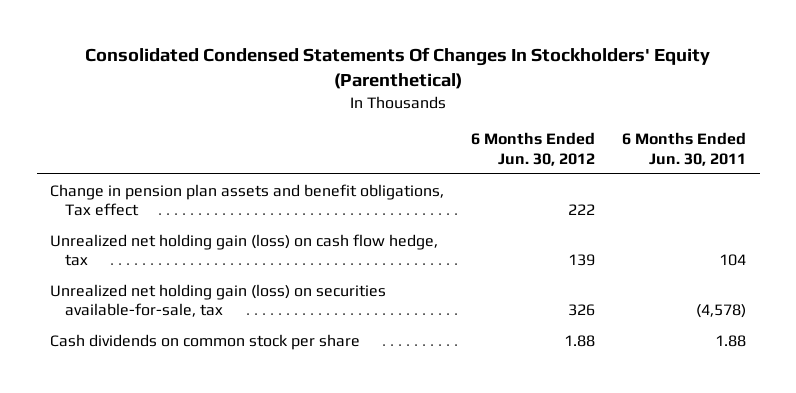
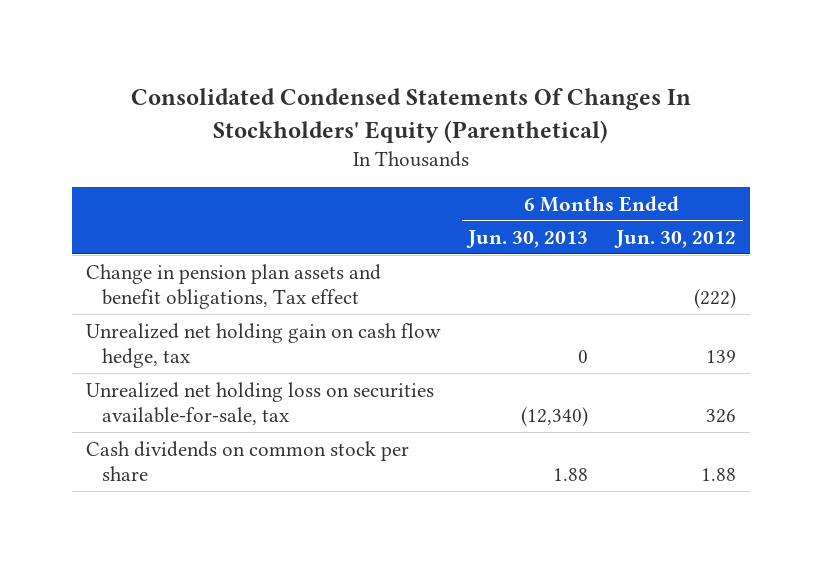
[622,132,747,166] 6 Months Ended Jun. 30, 2011 -> none
none -> [466,230,589,249] Jun. 30, 2013
[568,203,596,215] 222 -> [693,289,736,310] (222)
[50,233,439,266] Unrealized net holding gain (loss) on cash flow hedge, tax -> [86,322,442,369] Unrealized net holding gain on cash flow hedge, tax
[50,283,387,317] Unrealized net holding gain (loss) on securities available-for-sale, tax -> [86,381,435,426] Unrealized net holding loss on securities available-for-sale, tax

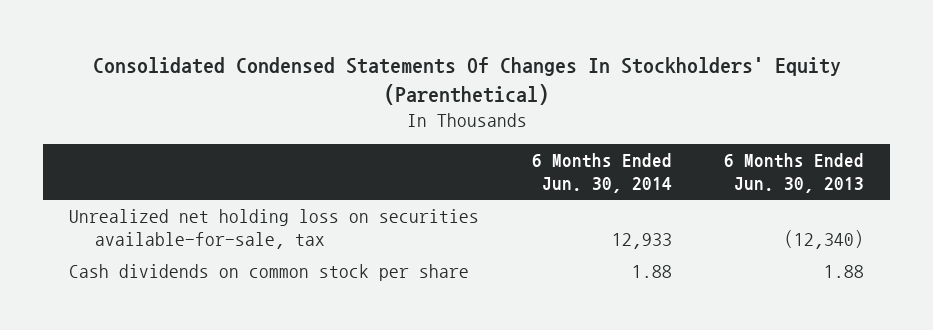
[613,230,736,249] Jun. 30, 2012 -> none
none -> [531,153,672,193] 6 Months Ended Jun. 30, 2014
[86,263,382,310] Change in pension plan assets and benefit obligations, Tax effect -> none
[86,322,442,369] Unrealized net holding gain on cash flow hedge, tax -> none

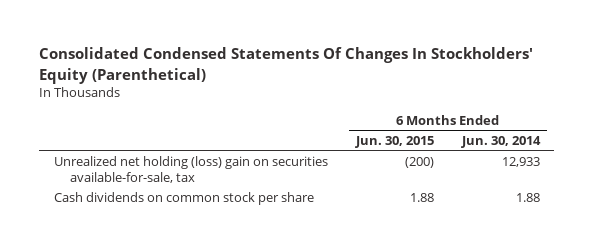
[724,153,865,193] 6 Months Ended Jun. 30, 2013 -> none
none -> [354,135,434,148] Jun. 30, 2015
[69,209,480,249] Unrealized net holding loss on securities available-for-sale, tax -> [53,155,328,183] Unrealized net holding (loss) gain on securities available-for-sale, tax

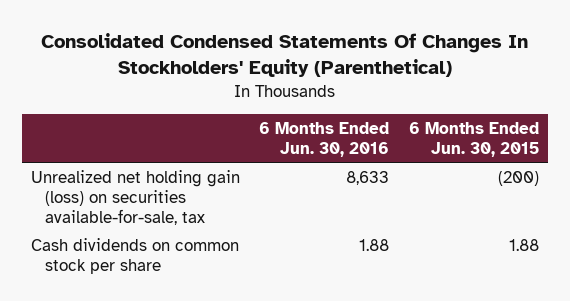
[461,135,542,148] Jun. 30, 2014 -> none
none -> [259,121,390,157] 6 Months Ended Jun. 30, 2016
[53,155,328,183] Unrealized net holding (loss) gain on securities available-for-sale, tax -> [31,170,241,225] Unrealized net holding gain (loss) on securities available-for-sale, tax

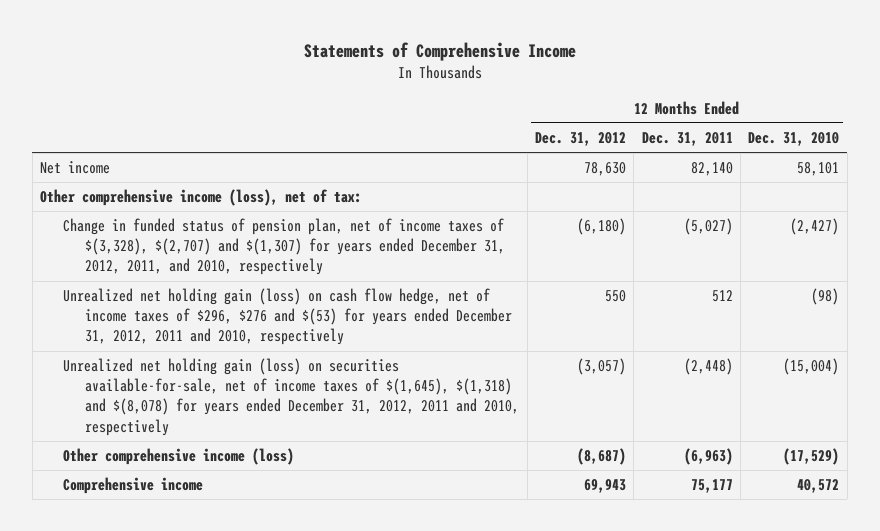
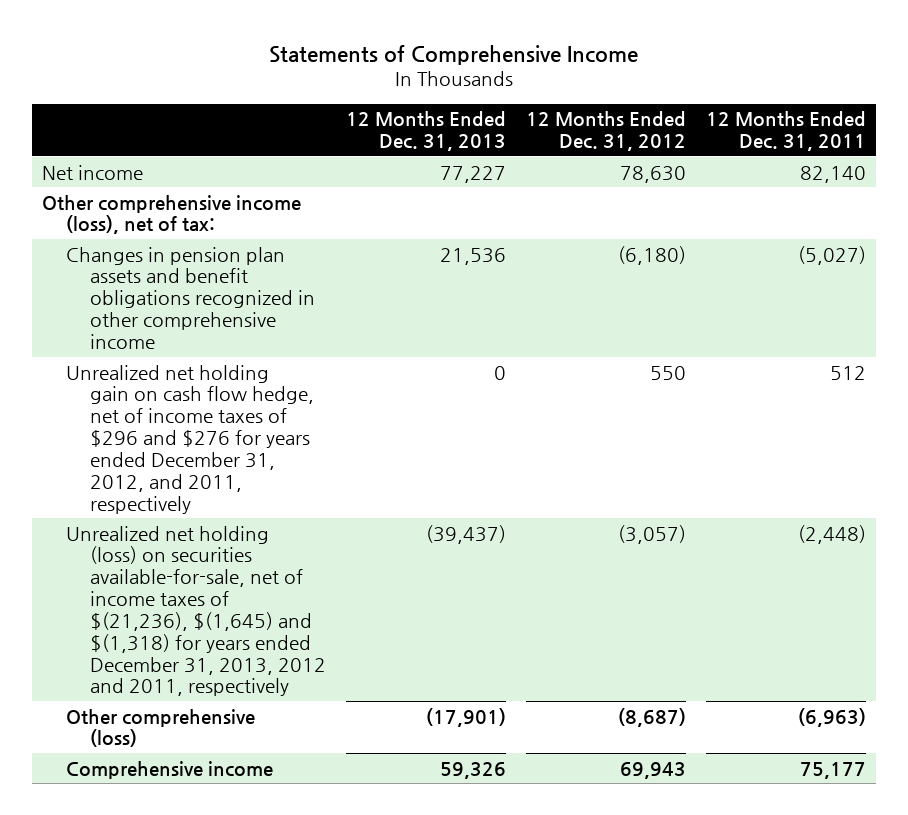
[748,132,840,147] Dec. 31, 2010 -> none
none -> [346,111,507,152] 12 Months Ended Dec. 31, 2013
[62,218,506,276] Change in funded status of pension plan, net of income taxes of $(3,328), $(2,707) and $(1,307) for years ended December 31, 2012, 2011, and 2010, respectively -> [66,246,316,349] Changes in pension plan assets and benefit obligations recognized in other comprehensive income
[62,288,513,346] Unrealized net holding gain (loss) on cash flow hedge, net of income taxes of $296, $276 and $(53) for years ended December 31, 2012, 2011 and 2010, respectively -> [66,364,315,514] Unrealized net holding gain on cash flow hedge, net of income taxes of $296 and $276 for years ended December 31, 2012, and 2011, respectively
[62,358,520,436] Unrealized net holding gain (loss) on securities available-for-sale, net of income taxes of $(1,645), $(1,318) and $(8,078) for years ended December 31, 2012, 2011 and 2010, respectively -> [66,525,327,697] Unrealized net holding (loss) on securities available-for-sale, net of income taxes of $(21,236), $(1,645) and $(1,318) for years ended December 31, 2013, 2012 and 2011, respectively
[62,448,294,466] Other comprehensive income (loss) -> [66,708,256,748] Other comprehensive (loss)

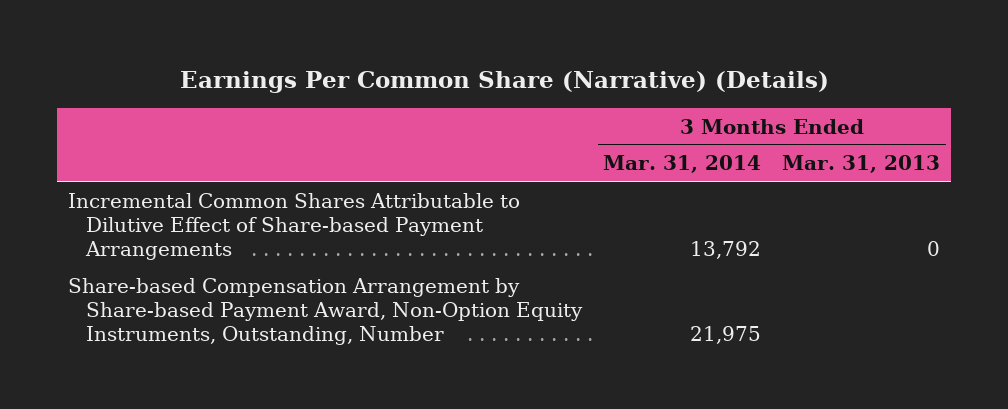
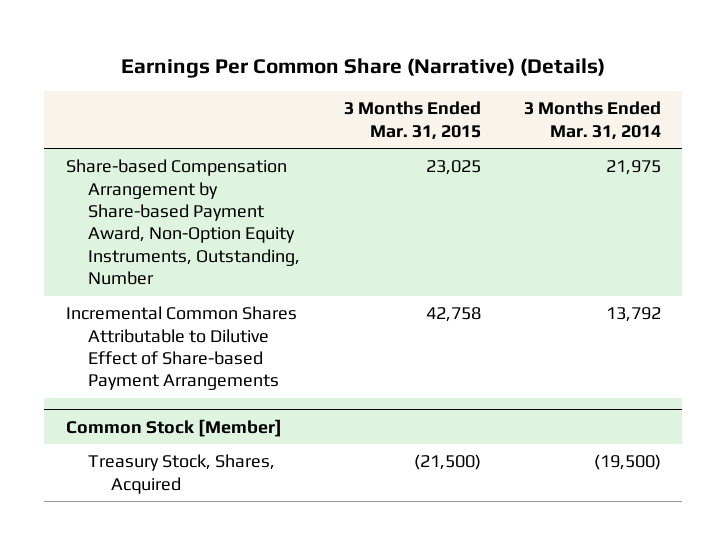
[782,155,941,174] Mar. 31, 2013 -> none
none -> [343,101,481,140] 3 Months Ended Mar. 31, 2015
[67,192,520,260] Incremental Common Shares Attributable to Dilutive Effect of Share-based Payment Arrangements -> [65,306,297,391] Incremental Common Shares Attributable to Dilutive Effect of Share-based Payment Arrangements
none -> [65,418,282,437] Common Stock [Member]
none -> [88,454,276,494] Treasury Stock, Shares, Acquired

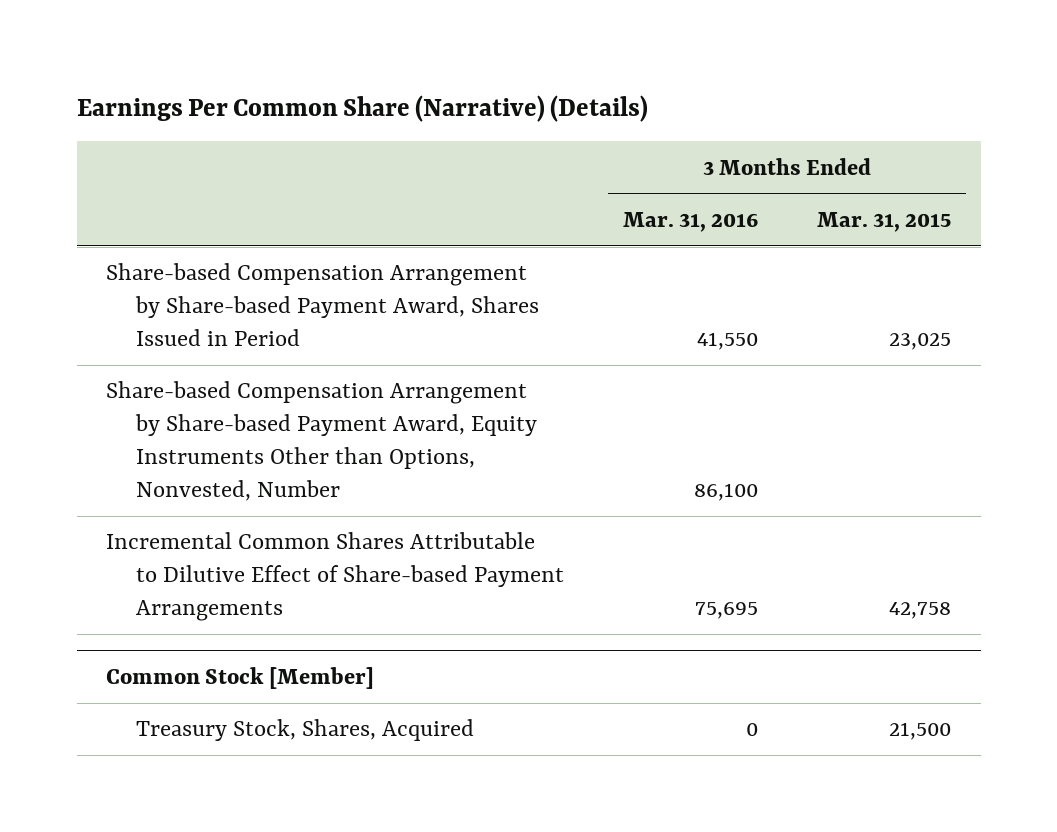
[523,101,661,140] 3 Months Ended Mar. 31, 2014 -> none
none -> [623,211,759,232] Mar. 31, 2016
[65,159,301,286] Share-based Compensation Arrangement by Share-based Payment Award, Non-Option Equity Instruments, Outstanding, Number -> [106,263,540,346] Share-based Compensation Arrangement by Share-based Payment Award, Shares Issued in Period
none -> [106,381,538,501] Share-based Compensation Arrangement by Share-based Payment Award, Equity Instruments Other than Options, Nonvested, Number
[413,454,481,471] (21,500) -> [889,722,952,741] 21,500

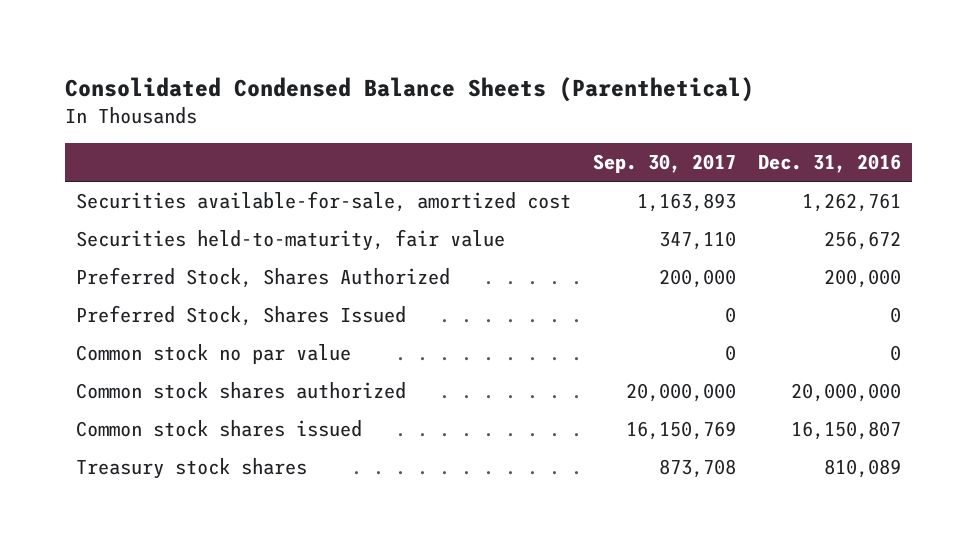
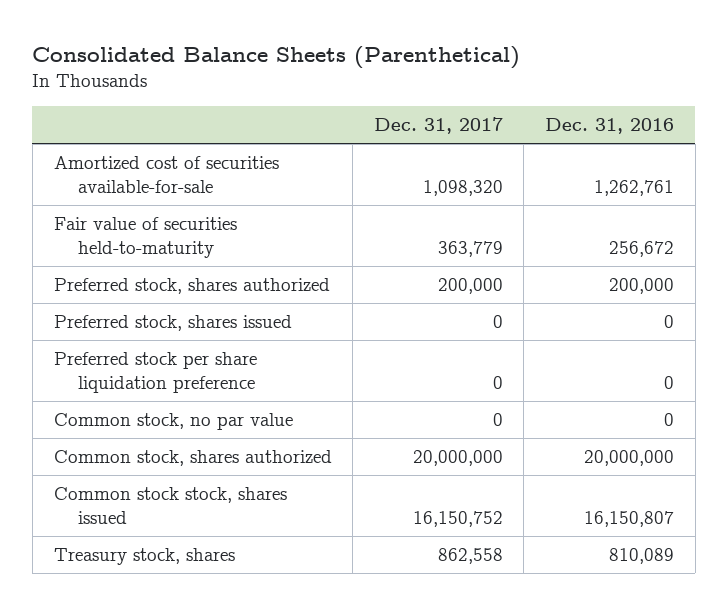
[65,77,755,103] Consolidated Condensed Balance Sheets (Parenthetical) -> [32,45,521,69] Consolidated Balance Sheets (Parenthetical)
[593,154,737,174] Sep. 30, 2017 -> none
none -> [373,117,503,135] Dec. 31, 2017
[76,190,572,212] Securities available-for-sale, amortized cost -> [53,156,279,194] Amortized cost of securities available-for-sale
[76,228,506,251] Securities held-to-maturity, fair value -> [53,217,237,259] Fair value of securities held-to-maturity
[76,266,451,288] Preferred Stock, Shares Authorized -> [53,278,330,295] Preferred stock, shares authorized
[76,304,407,326] Preferred Stock, Shares Issued -> [53,315,292,332] Preferred stock, shares issued
none -> [53,352,257,394] Preferred stock per share liquidation preference
[76,343,352,364] Common stock no par value -> [53,413,293,431] Common stock, no par value
[76,381,407,399] Common stock shares authorized -> [53,450,332,467] Common stock, shares authorized
[76,419,363,437] Common stock shares issued -> [53,487,287,525] Common stock stock, shares issued
[76,457,308,479] Treasury stock shares -> [53,548,235,566] Treasury stock, shares

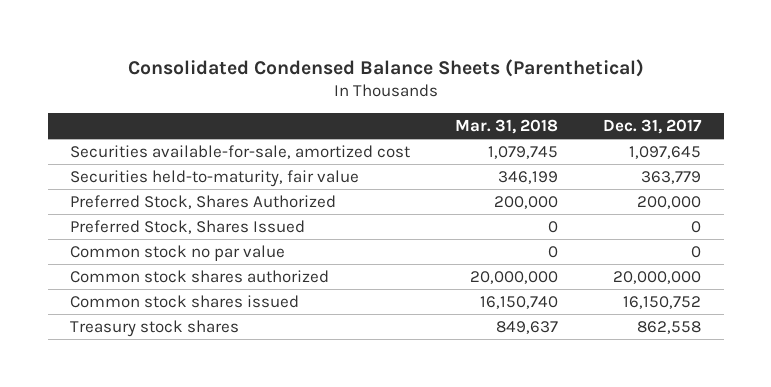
[32,45,521,69] Consolidated Balance Sheets (Parenthetical) -> [127,58,644,77] Consolidated Condensed Balance Sheets (Parenthetical)
[544,118,674,135] Dec. 31, 2016 -> none
none -> [455,119,559,135] Mar. 31, 2018
[53,352,257,394] Preferred stock per share liquidation preference -> none
[53,156,279,194] Amortized cost of securities available-for-sale -> [70,144,411,159] Securities available-for-sale, amortized cost
[422,180,503,197] 1,098,320 -> [629,145,702,159] 1,097,645
[53,217,237,259] Fair value of securities held-to-maturity -> [70,169,360,187] Securities held-to-maturity, fair value
[53,278,330,295] Preferred stock, shares authorized -> [70,194,337,209] Preferred Stock, Shares Authorized
[53,315,292,332] Preferred stock, shares issued -> [70,219,306,234] Preferred Stock, Shares Issued
[53,413,293,431] Common stock, no par value -> [70,244,286,261] Common stock no par value
[53,450,332,467] Common stock, shares authorized -> [70,269,330,283] Common stock shares authorized
[53,487,287,525] Common stock stock, shares issued -> [70,294,300,308] Common stock shares issued
[53,548,235,566] Treasury stock, shares -> [70,319,240,337] Treasury stock shares

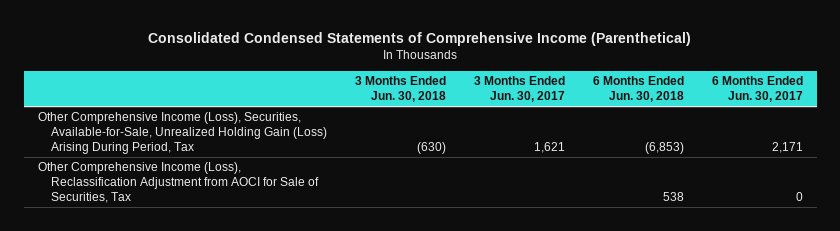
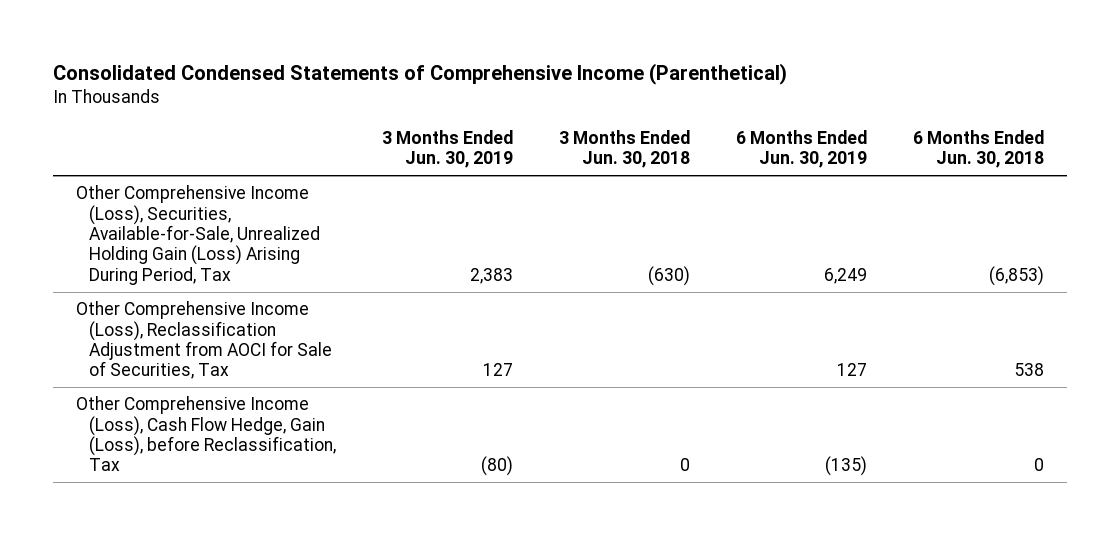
[473,76,565,103] 3 Months Ended Jun. 30, 2017 -> none
[711,76,803,103] 6 Months Ended Jun. 30, 2017 -> none
none -> [382,130,514,169] 3 Months Ended Jun. 30, 2019
none -> [736,130,868,169] 6 Months Ended Jun. 30, 2019
none -> [75,396,337,472] Other Comprehensive Income (Loss), Cash Flow Hedge, Gain (Loss), before Reclassification, Tax

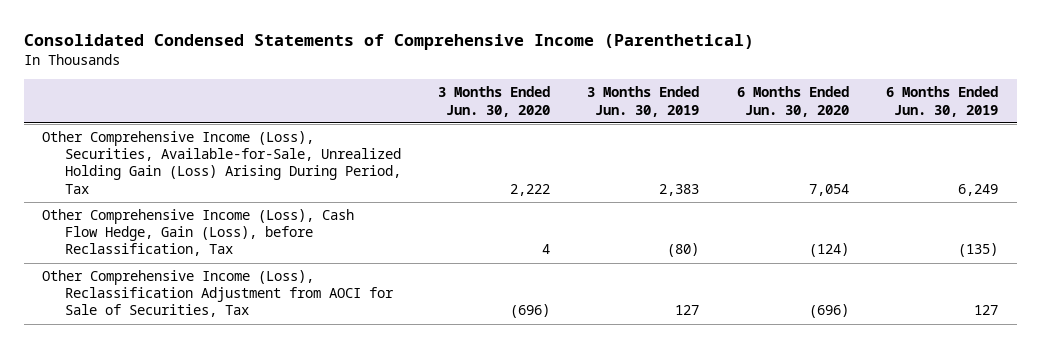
[559,130,691,169] 3 Months Ended Jun. 30, 2018 -> none
[913,130,1045,169] 6 Months Ended Jun. 30, 2018 -> none
none -> [438,86,551,117] 3 Months Ended Jun. 30, 2020
none -> [736,86,849,117] 6 Months Ended Jun. 30, 2020
[75,301,333,380] Other Comprehensive Income (Loss), Reclassification Adjustment from AOCI for Sale of Securities, Tax -> [42,270,394,318] Other Comprehensive Income (Loss), Reclassification Adjustment from AOCI for Sale of Securities, Tax

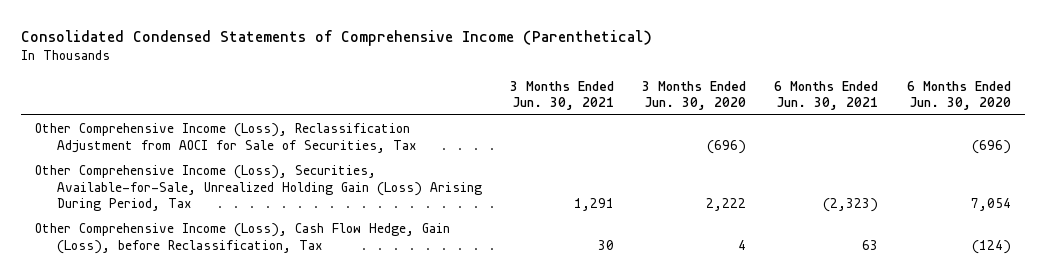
[587,86,700,117] 3 Months Ended Jun. 30, 2019 -> none
[886,86,999,117] 6 Months Ended Jun. 30, 2019 -> none
none -> [509,80,614,110] 3 Months Ended Jun. 30, 2021
none -> [774,80,879,110] 6 Months Ended Jun. 30, 2021
[42,270,394,318] Other Comprehensive Income (Loss), Reclassification Adjustment from AOCI for Sale of Securities, Tax -> [35,123,417,153] Other Comprehensive Income (Loss), Reclassification Adjustment from AOCI for Sale of Securities, Tax

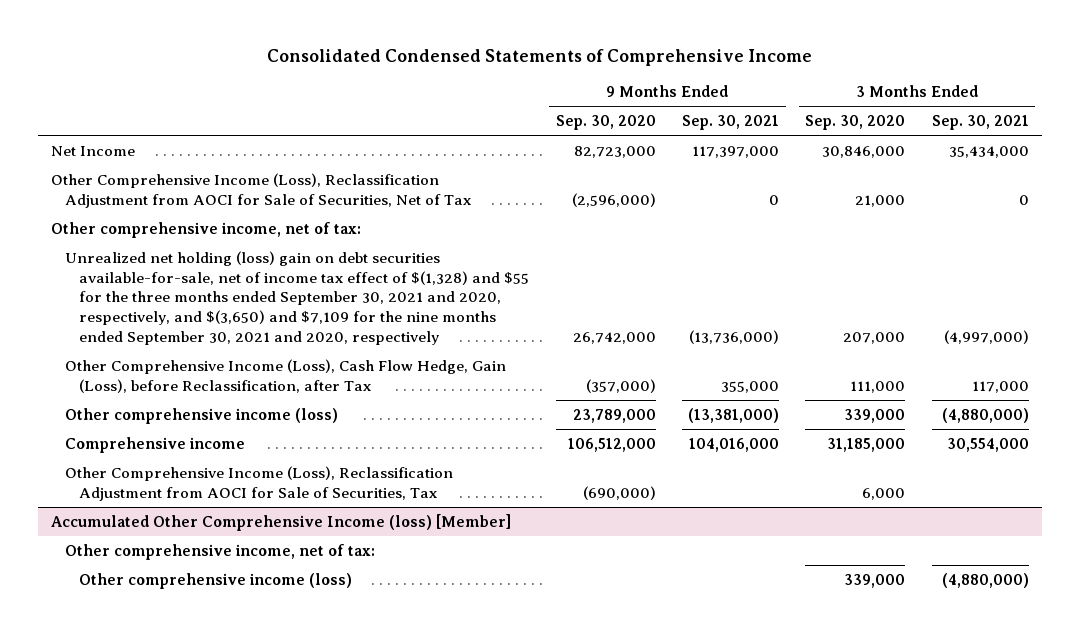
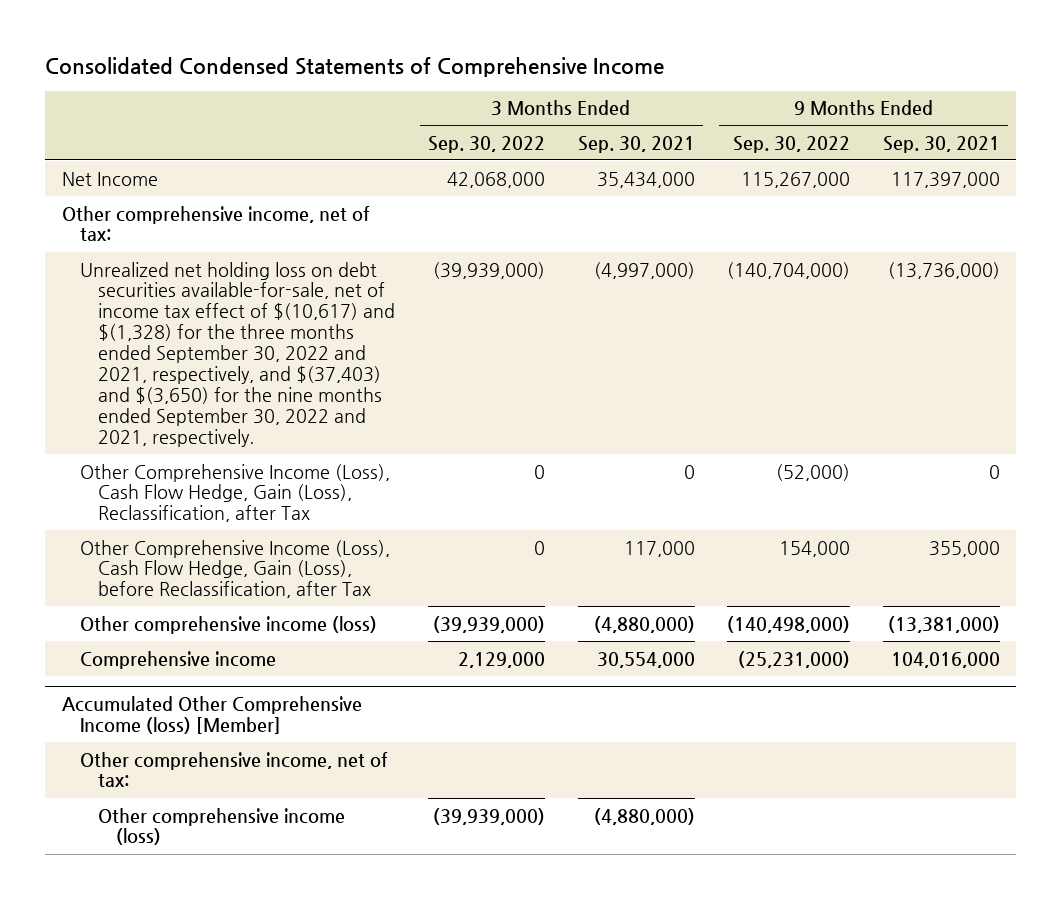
[555,115,656,131] Sep. 30, 2020 -> none
[805,115,906,131] Sep. 30, 2020 -> none
none -> [427,135,545,153] Sep. 30, 2022
none -> [733,135,851,153] Sep. 30, 2022
[51,172,472,208] Other Comprehensive Income (Loss), Reclassification Adjustment from AOCI for Sale of Securities, Net of Tax -> none
[65,250,530,346] Unrealized net holding (loss) gain on debt securities available-for-sale, net of income tax effect of $(1,328) and $55 for the three months ended September 30, 2021 and 2020, respectively, and $(3,650) and $7,109 for the nine months ended September 30, 2021 and 2020, respectively -> [79,261,395,447] Unrealized net holding loss on debt securities available-for-sale, net of income tax effect of $(10,617) and $(1,328) for the three months ended September 30, 2022 and 2021, respectively, and $(37,403) and $(3,650) for the nine months ended September 30, 2022 and 2021, respectively.
none -> [79,463,390,523] Other Comprehensive Income (Loss), Cash Flow Hedge, Gain (Loss), Reclassification, after Tax
[65,465,454,501] Other Comprehensive Income (Loss), Reclassification Adjustment from AOCI for Sale of Securities, Tax -> none

